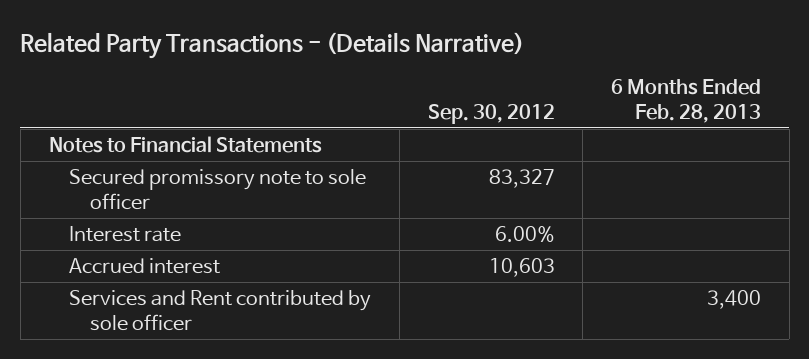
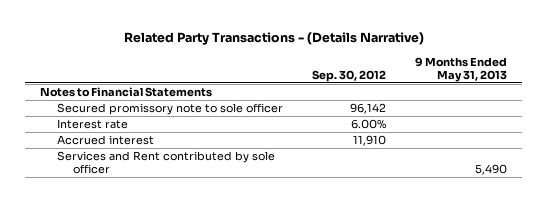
[610,78,761,123] 6 Months Ended Feb. 28, 2013 -> none
none -> [415,56,508,82] 9 Months Ended May 31, 2013
[488,169,555,189] 83,327 -> [349,103,386,115] 96,142
[488,258,555,278] 10,603 -> [352,135,386,147] 11,910

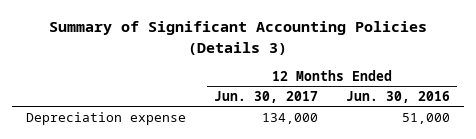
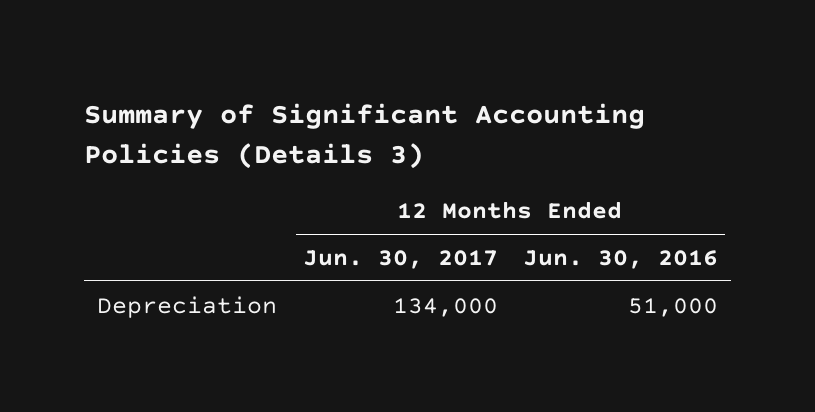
[25,111,186,125] Depreciation expense -> [97,295,278,318] Depreciation

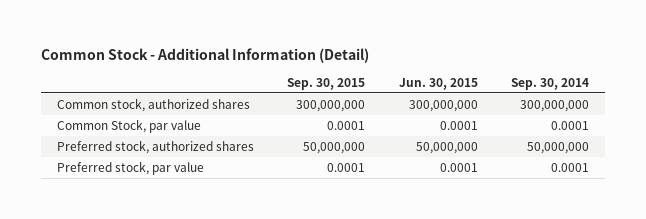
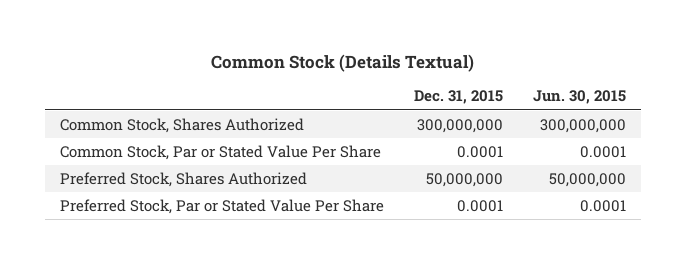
[40,47,369,63] Common Stock - Additional Information (Detail) -> [210,53,474,72] Common Stock (Details Textual)
[287,77,366,90] Sep. 30, 2015 -> none
[510,77,589,90] Sep. 30, 2014 -> none
none -> [413,90,503,105] Dec. 31, 2015
[57,97,251,112] Common stock, authorized shares -> [59,117,304,133] Common Stock, Shares Authorized
[57,118,202,133] Common Stock, par value -> [59,144,381,160] Common Stock, Par or Stated Value Per Share
[57,139,255,154] Preferred stock, authorized shares -> [59,171,307,187] Preferred Stock, Shares Authorized
[57,160,205,175] Preferred stock, par value -> [59,198,384,214] Preferred Stock, Par or Stated Value Per Share

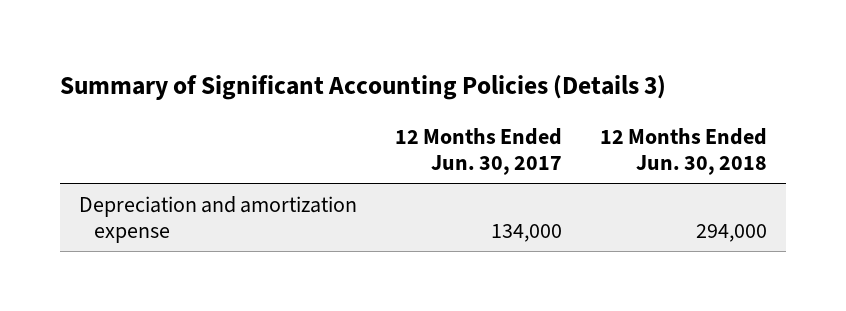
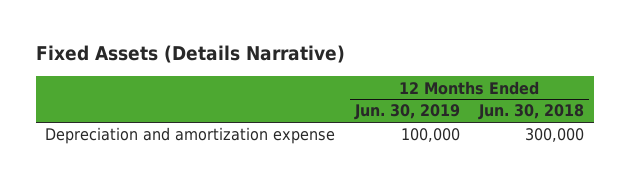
[59,74,666,100] Summary of Significant Accounting Policies (Details 3) -> [35,45,345,64] Fixed Assets (Details Narrative)
[395,128,563,175] 12 Months Ended Jun. 30, 2017 -> none
none -> [353,104,460,121] Jun. 30, 2019
[696,223,768,242] 294,000 -> [524,128,584,143] 300,000

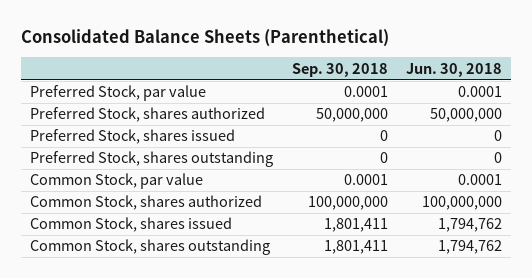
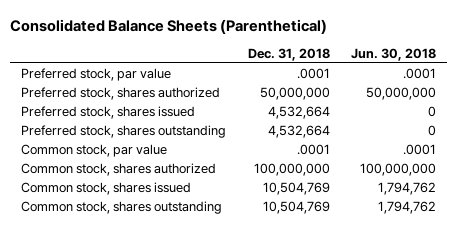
[291,62,388,77] Sep. 30, 2018 -> none
none -> [247,47,330,61] Dec. 31, 2018
[30,85,207,102] Preferred Stock, par value -> [21,68,172,82] Preferred stock, par value
[458,86,503,98] 0.0001 -> [402,68,436,80] .0001
[30,107,266,123] Preferred Stock, shares authorized -> [21,87,221,101] Preferred stock, shares authorized
[30,129,236,145] Preferred Stock, shares issued -> [21,106,196,120] Preferred stock, shares issued
[30,151,274,168] Preferred Stock, shares outstanding -> [21,125,227,139] Preferred stock, shares outstanding
[30,173,204,190] Common Stock, par value -> [21,144,168,158] Common stock, par value
[458,174,503,186] 0.0001 -> [402,144,436,156] .0001
[30,195,263,211] Common Stock, shares authorized -> [21,163,217,177] Common stock, shares authorized
[30,217,233,233] Common Stock, shares issued -> [21,182,192,196] Common stock, shares issued
[30,239,271,256] Common Stock, shares outstanding -> [21,201,223,215] Common stock, shares outstanding

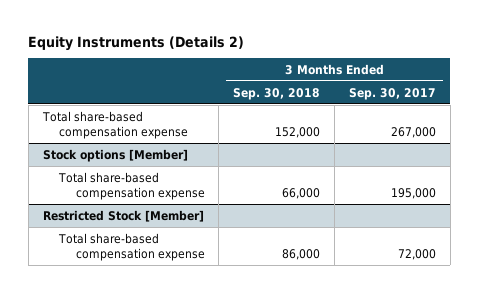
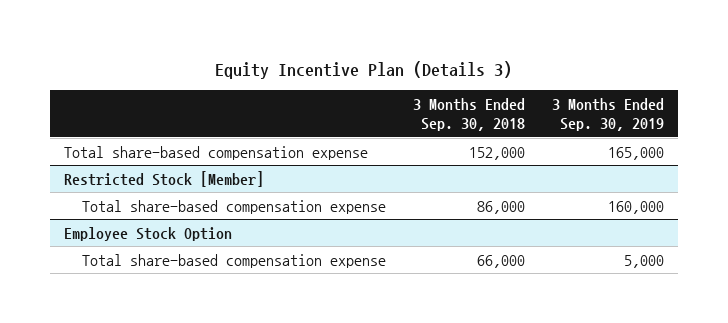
[28,35,245,51] Equity Instruments (Details 2) -> [215,60,513,79] Equity Incentive Plan (Details 3)
[349,87,437,100] Sep. 30, 2017 -> none
none -> [552,98,665,132] 3 Months Ended Sep. 30, 2019
[42,148,188,162] Stock options [Member] -> none
[58,171,205,200] Total share-based compensation expense -> none
none -> [63,226,232,241] Employee Stock Option
none -> [81,253,386,268] Total share-based compensation expense

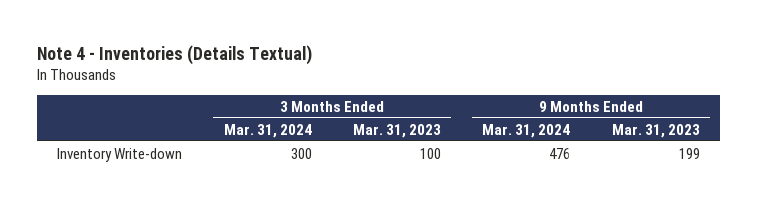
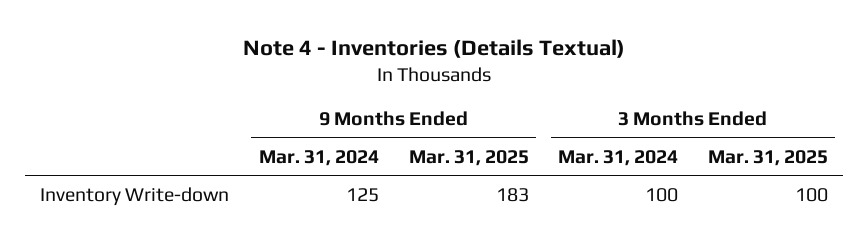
[352,123,441,138] Mar. 31, 2023 -> none
[611,123,700,138] Mar. 31, 2023 -> none
none -> [408,149,529,166] Mar. 31, 2025
none -> [708,149,829,166] Mar. 31, 2025
[290,147,312,159] 300 -> [645,187,679,202] 100
[549,147,571,159] 476 -> [345,187,379,202] 125

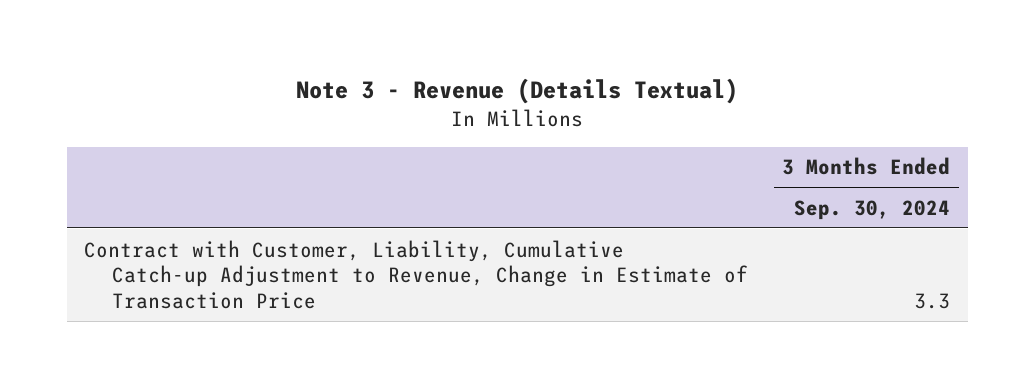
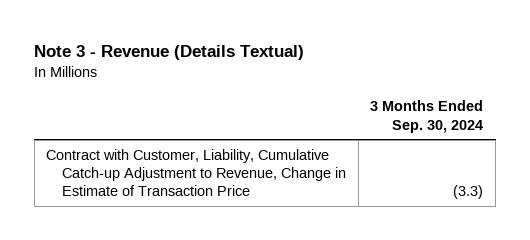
[914,293,951,310] 3.3 -> [453,185,484,200] (3.3)

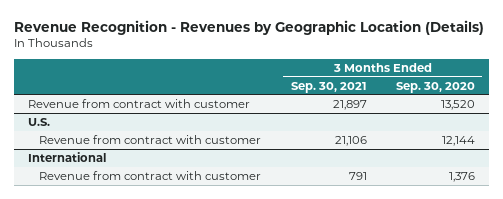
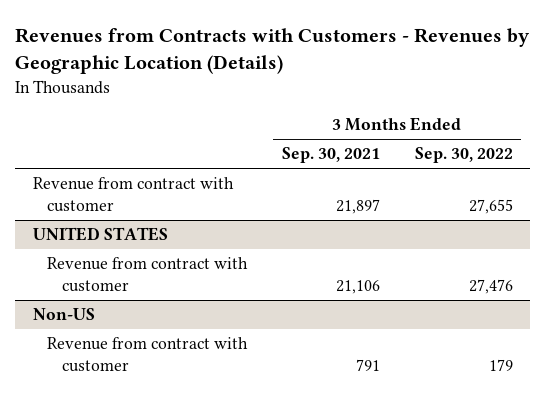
[13,19,484,35] Revenue Recognition - Revenues by Geographic Location (Details) -> [15,28,531,75] Revenues from Contracts with Customers - Revenues by Geographic Location (Details)
[395,81,475,93] Sep. 30, 2020 -> none
none -> [414,147,513,164] Sep. 30, 2022
[28,117,51,126] U.S. -> [32,227,168,242] UNITED STATES
[28,151,107,162] International -> [32,308,95,321] Non-US

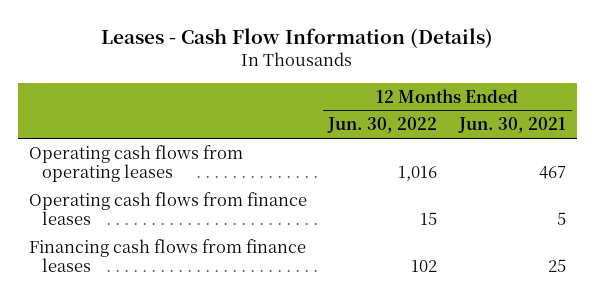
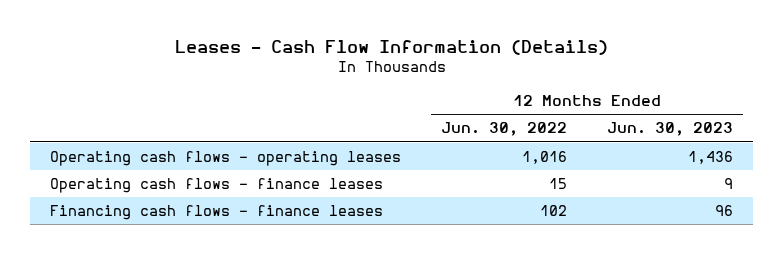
[458,117,567,134] Jun. 30, 2021 -> none
none -> [607,122,734,137] Jun. 30, 2023
[28,144,243,183] Operating cash flows from operating leases -> [50,151,402,167] Operating cash flows - operating leases
[28,191,307,226] Operating cash flows from finance leases -> [50,178,384,194] Operating cash flows - finance leases
[28,238,306,273] Financing cash flows from finance leases -> [50,205,384,221] Financing cash flows - finance leases

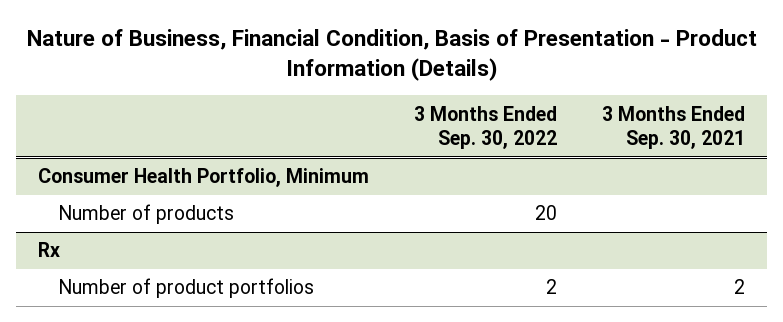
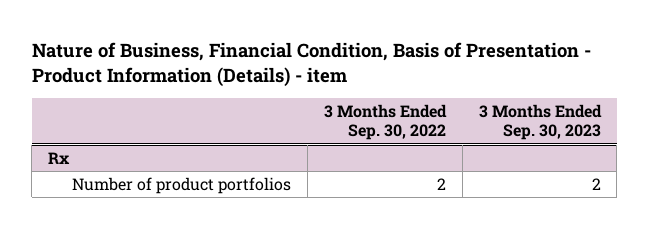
[26,28,757,81] Nature of Business, Financial Condition, Basis of Presentation - Product Information (Details) -> [31,41,591,87] Nature of Business, Financial Condition, Basis of Presentation - Product Information (Details) - item
[601,105,745,149] 3 Months Ended Sep. 30, 2021 -> none
none -> [478,103,602,141] 3 Months Ended Sep. 30, 2023
[38,168,370,188] Consumer Health Portfolio, Minimum -> none
[58,204,235,225] Number of products -> none

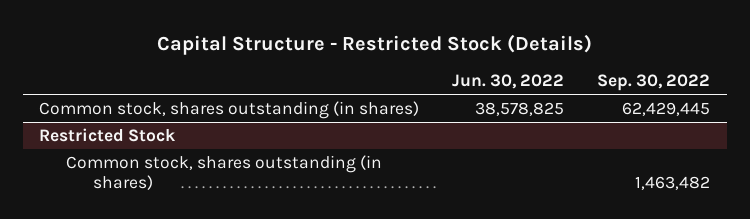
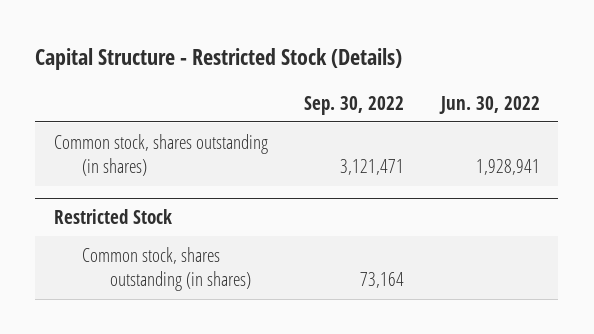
[475,102,565,117] 38,578,825 -> [475,159,540,176] 1,928,941
[622,102,711,117] 62,429,445 -> [340,159,405,176] 3,121,471
[635,176,711,191] 1,463,482 -> [360,272,405,289] 73,164

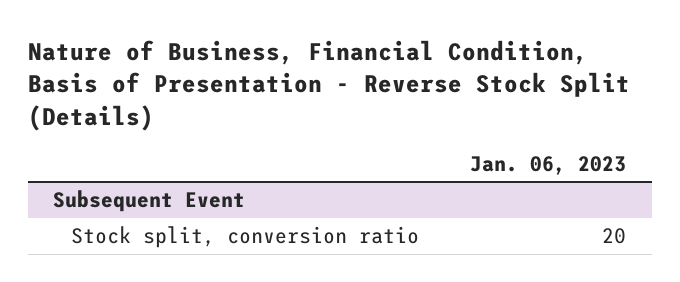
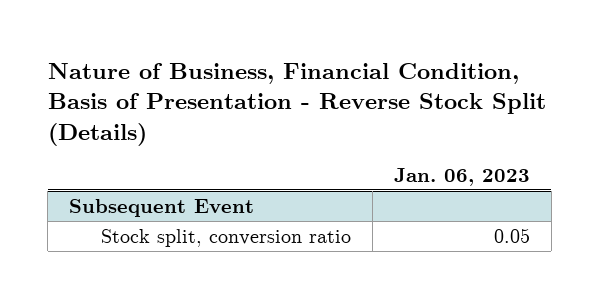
[602,228,627,245] 20 -> [493,227,530,243] 0.05

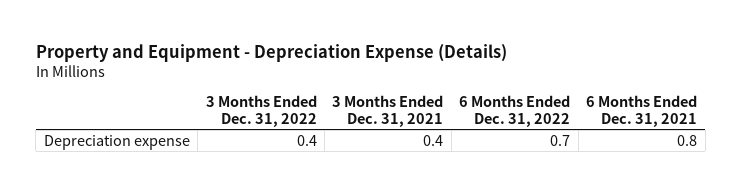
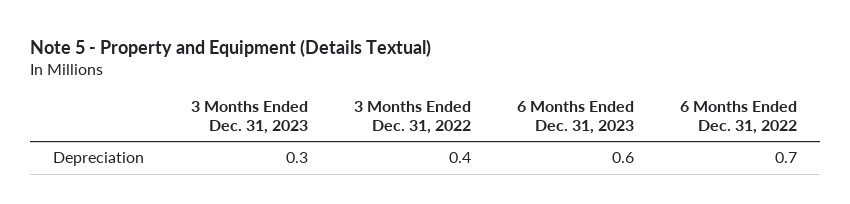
[35,44,507,63] Property and Equipment - Depreciation Expense (Details) -> [30,39,432,58] Note 5 - Property and Equipment (Details Textual)
[332,95,444,128] 3 Months Ended Dec. 31, 2021 -> none
[586,95,698,128] 6 Months Ended Dec. 31, 2021 -> none
none -> [190,100,308,134] 3 Months Ended Dec. 31, 2023
none -> [516,100,634,134] 6 Months Ended Dec. 31, 2023
[43,134,190,150] Depreciation expense -> [53,152,145,167] Depreciation

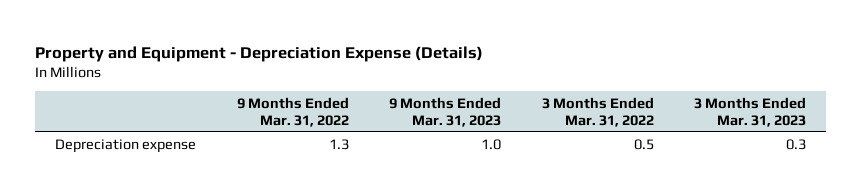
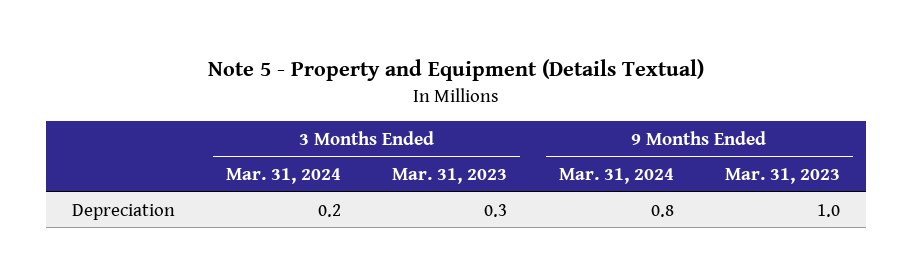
[35,45,484,62] Property and Equipment - Depreciation Expense (Details) -> [207,58,704,81] Note 5 - Property and Equipment (Details Textual)
[236,96,349,127] 9 Months Ended Mar. 31, 2022 -> none
[541,96,654,127] 3 Months Ended Mar. 31, 2022 -> none
none -> [225,167,341,184] Mar. 31, 2024
none -> [558,167,674,184] Mar. 31, 2024
[55,139,197,154] Depreciation expense -> [71,203,175,220] Depreciation

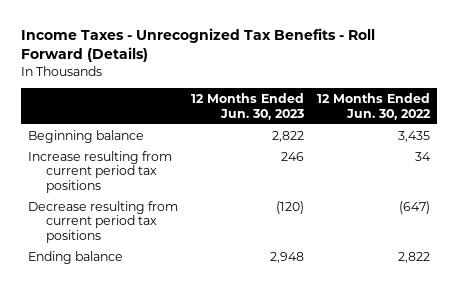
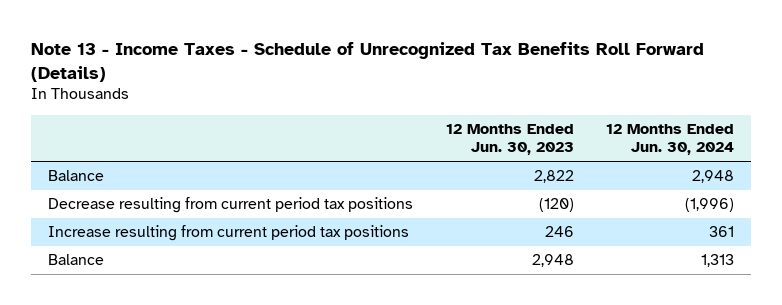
[21,28,376,63] Income Taxes - Unrecognized Tax Benefits - Roll Forward (Details) -> [31,42,705,82] Note 13 - Income Taxes - Schedule of Unrecognized Tax Benefits Roll Forward (Details)
[317,93,432,120] 12 Months Ended Jun. 30, 2022 -> none
none -> [606,123,735,156] 12 Months Ended Jun. 30, 2024
[27,129,144,143] Beginning balance -> [47,170,104,182] Balance
[27,150,172,193] Increase resulting from current period tax positions -> [47,225,409,242] Increase resulting from current period tax positions
[27,250,123,264] Ending balance -> [47,254,104,266] Balance

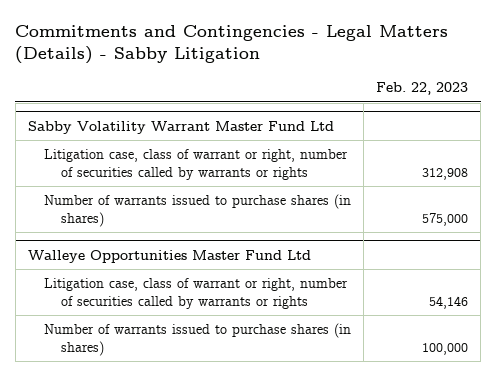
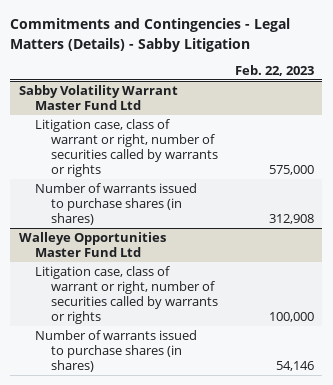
[422,167,469,180] 312,908 -> [268,165,314,176] 575,000
[422,212,469,226] 575,000 -> [268,214,314,225] 312,908
[429,295,469,309] 54,146 -> [268,312,314,323] 100,000
[422,342,469,355] 100,000 -> [275,361,314,372] 54,146

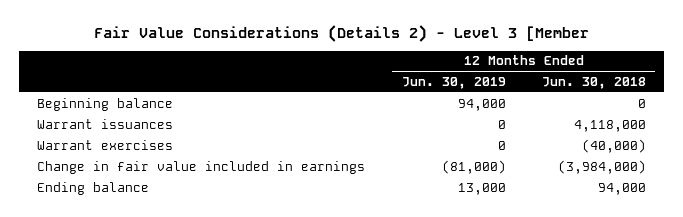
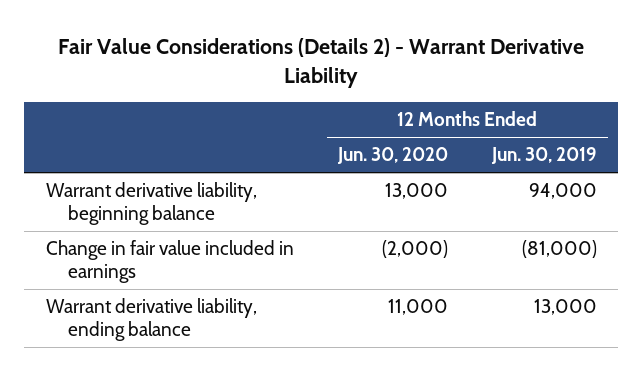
[93,25,589,43] Fair Value Considerations (Details 2) - Level 3 [Member -> [58,37,585,89] Fair Value Considerations (Details 2) - Warrant Derivative Liability
[541,76,646,89] Jun. 30, 2018 -> none
none -> [336,147,448,165] Jun. 30, 2020
[37,118,174,129] Warrant issuances -> none
[37,139,174,150] Warrant exercises -> none
[37,97,174,111] Beginning balance -> [46,182,258,225] Warrant derivative liability, beginning balance
[37,181,150,195] Ending balance -> [46,298,258,341] Warrant derivative liability, ending balance

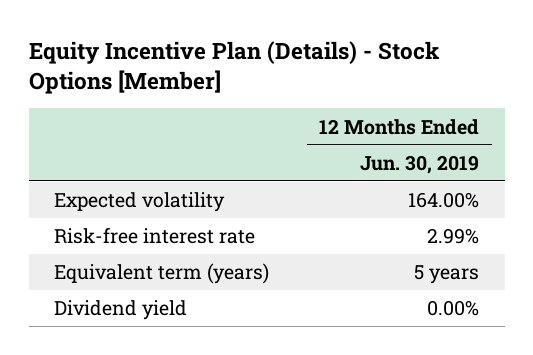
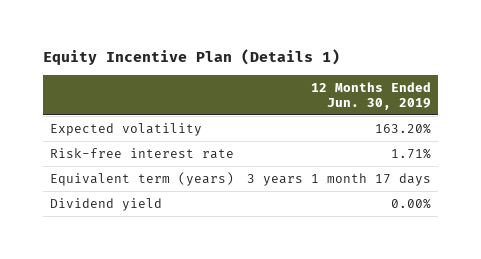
[28,40,440,95] Equity Incentive Plan (Details) - Stock Options [Member] -> [42,49,340,66] Equity Incentive Plan (Details 1)
[408,192,480,209] 164.00% -> [375,122,432,134] 163.20%
[427,228,480,245] 2.99% -> [391,147,432,159] 1.71%
[414,265,480,285] 5 years -> [247,172,432,186] 3 years 1 month 17 days

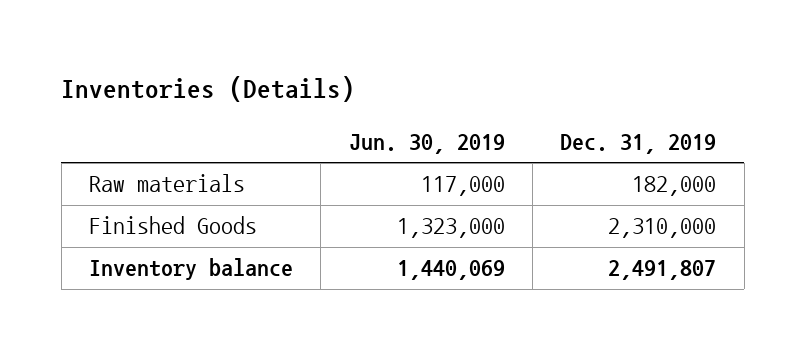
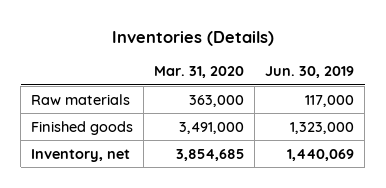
[560,133,717,154] Dec. 31, 2019 -> none
none -> [154,66,245,79] Mar. 31, 2020
[88,216,257,235] Finished Goods -> [31,120,134,135] Finished goods
[88,258,293,281] Inventory balance -> [31,148,131,162] Inventory, net

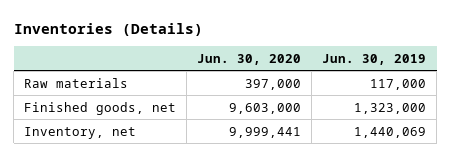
[154,66,245,79] Mar. 31, 2020 -> none
none -> [197,53,302,65] Jun. 30, 2020
[31,120,134,135] Finished goods -> [24,101,177,115] Finished goods, net

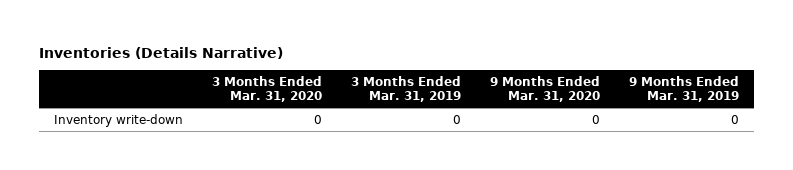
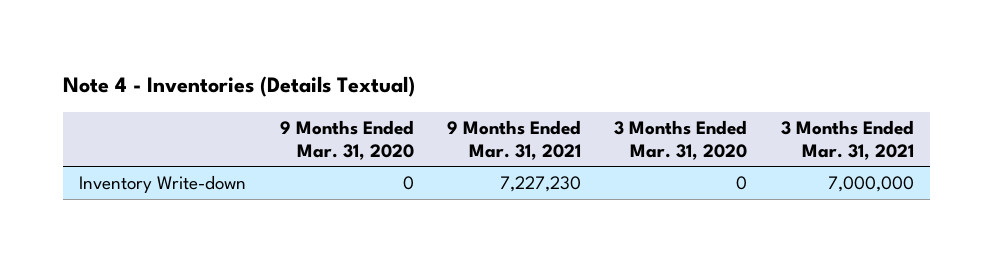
[39,46,284,59] Inventories (Details Narrative) -> [62,76,415,98] Note 4 - Inventories (Details Textual)
[351,75,462,103] 3 Months Ended Mar. 31, 2019 -> none
[629,75,740,103] 9 Months Ended Mar. 31, 2019 -> none
none -> [447,119,582,160] 9 Months Ended Mar. 31, 2021
none -> [780,119,914,160] 3 Months Ended Mar. 31, 2021
[53,113,183,127] Inventory write-down -> [79,175,247,194] Inventory Write-down

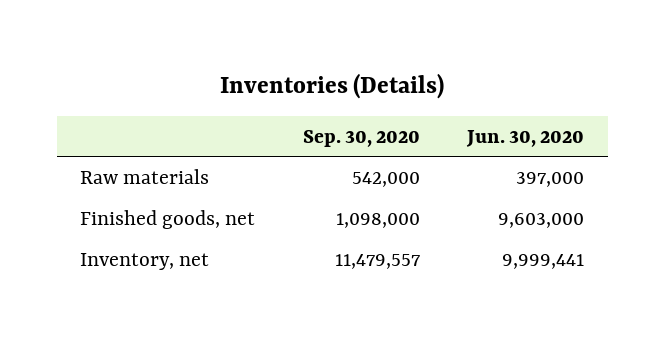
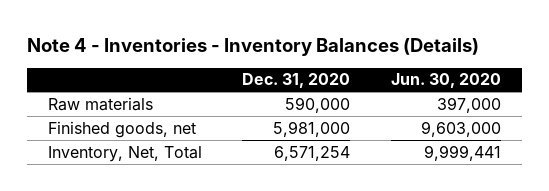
[220,72,445,99] Inventories (Details) -> [27,37,480,56] Note 4 - Inventories - Inventory Balances (Details)
[302,129,420,147] Sep. 30, 2020 -> none
none -> [242,73,351,89] Dec. 31, 2020
[80,252,210,270] Inventory, net -> [47,145,202,162] Inventory, Net, Total

